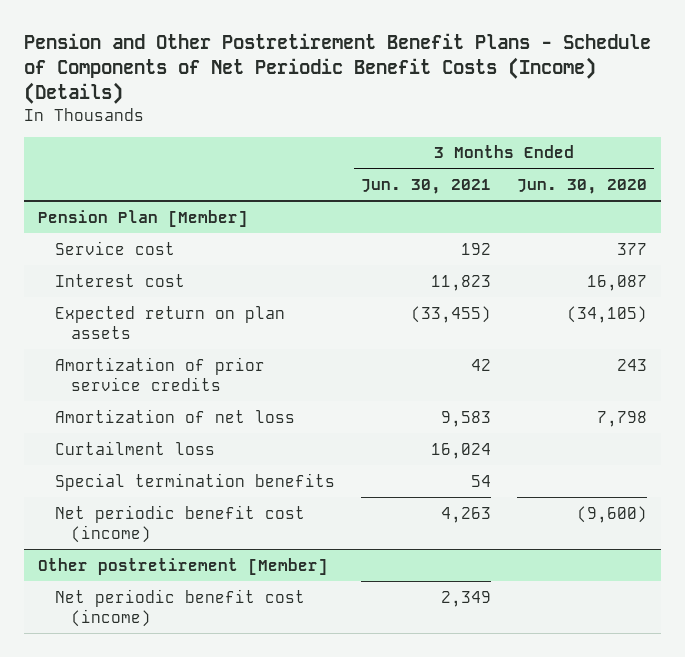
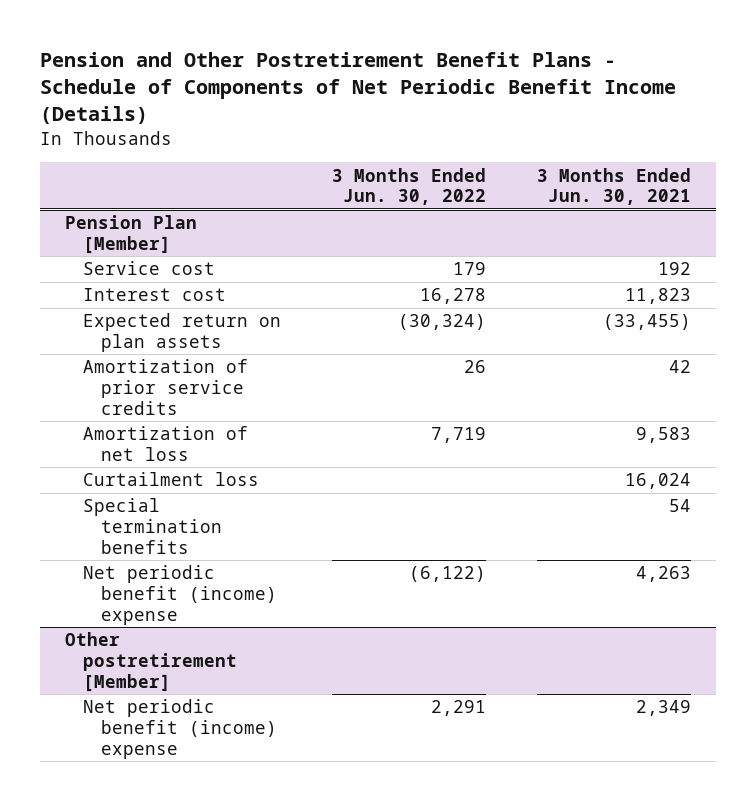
[24,33,652,104] Pension and Other Postretirement Benefit Plans - Schedule of Components of Net Periodic Benefit Costs (Income) (Details) -> [40,52,677,125] Pension and Other Postretirement Benefit Plans - Schedule of Components of Net Periodic Benefit Income (Details)
[517,178,648,194] Jun. 30, 2020 -> none
none -> [331,167,486,206] 3 Months Ended Jun. 30, 2022
[54,504,305,543] Net periodic benefit cost (income) -> [83,565,277,625] Net periodic benefit (income) expense
[54,588,305,627] Net periodic benefit cost (income) -> [83,699,277,759] Net periodic benefit (income) expense

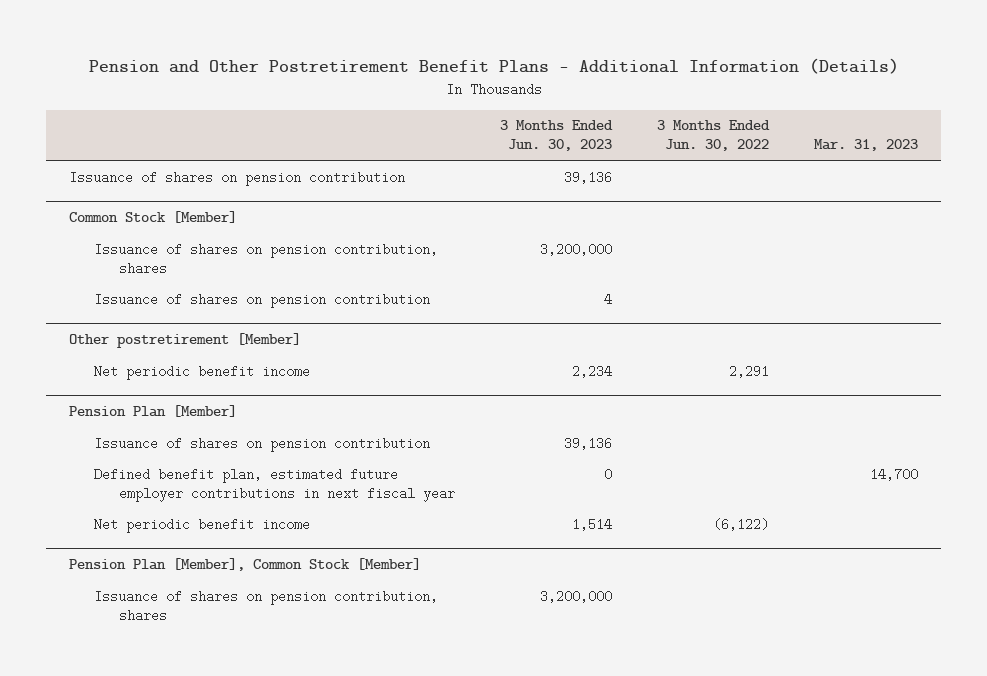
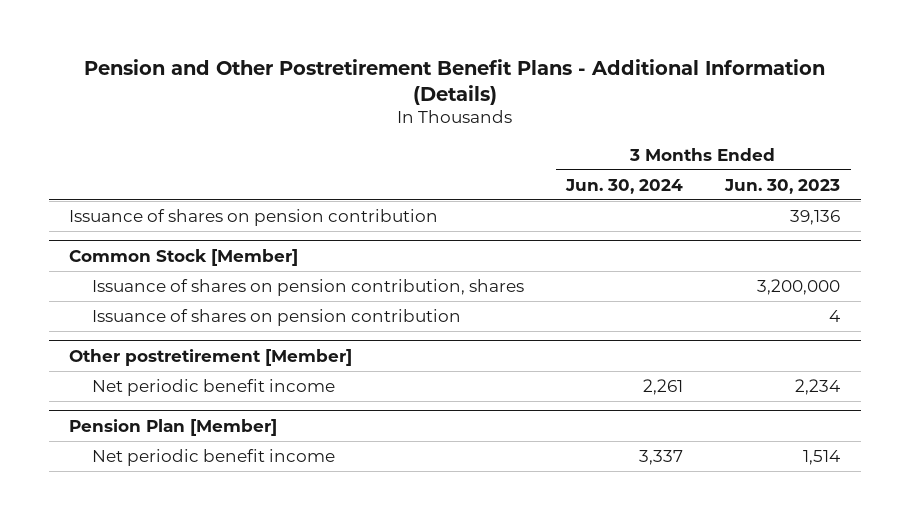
[657,120,771,152] 3 Months Ended Jun. 30, 2022 -> none
[814,139,919,152] Mar. 31, 2023 -> none
none -> [565,178,684,194] Jun. 30, 2024
[94,436,431,452] Issuance of shares on pension contribution -> none
[94,467,456,502] Defined benefit plan, estimated future employer contributions in next fiscal year -> none
[68,558,421,572] Pension Plan [Member], Common Stock [Member] -> none
[94,589,439,622] Issuance of shares on pension contribution, shares -> none

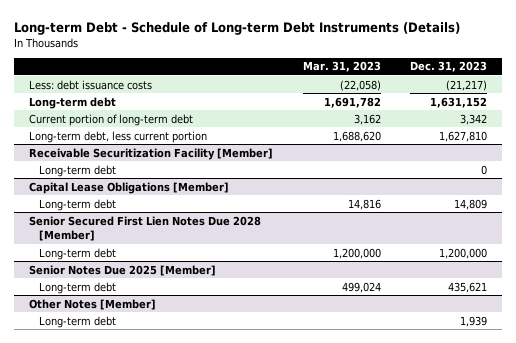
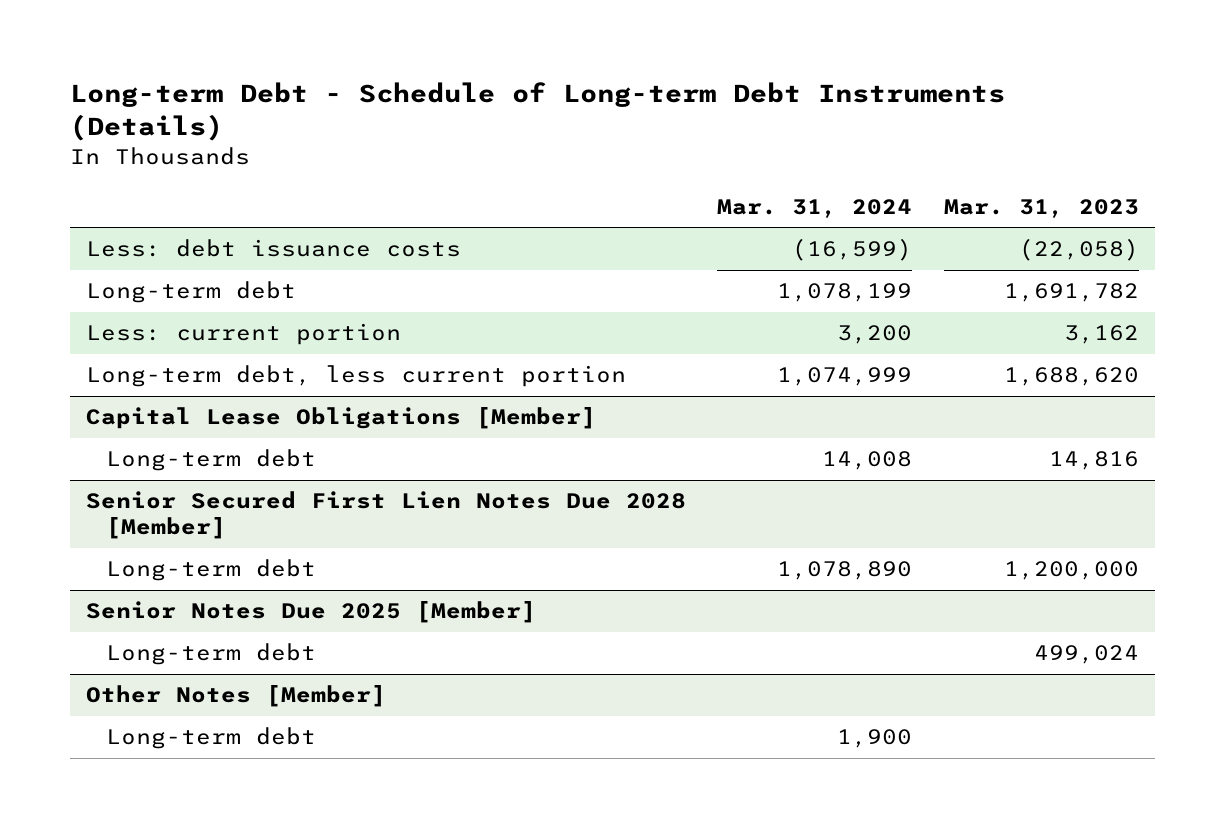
[410,61,488,73] Dec. 31, 2023 -> none
none -> [717,198,913,218] Mar. 31, 2024
[29,113,194,126] Current portion of long-term debt -> [85,323,401,346] Less: current portion
[29,147,274,160] Receivable Securitization Facility [Member] -> none
[38,164,116,177] Long-term debt -> none

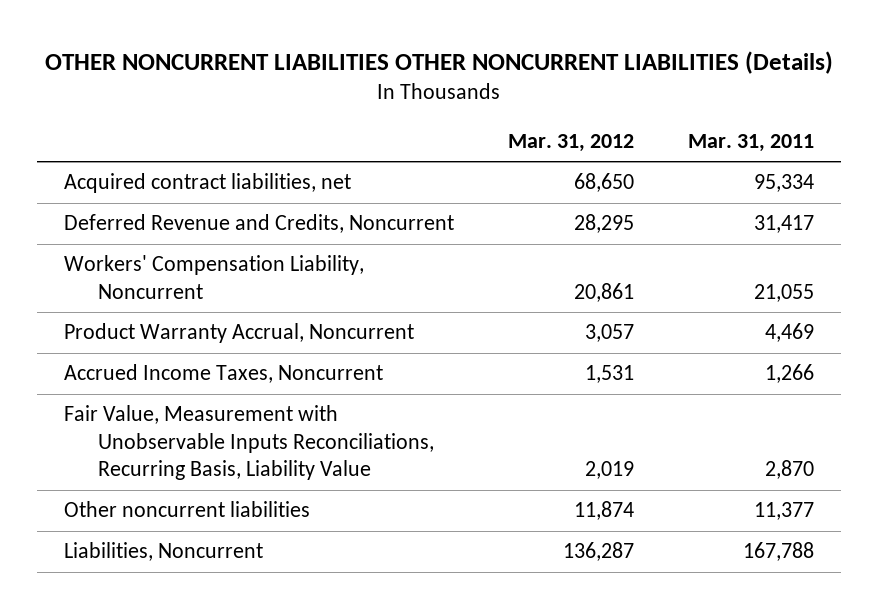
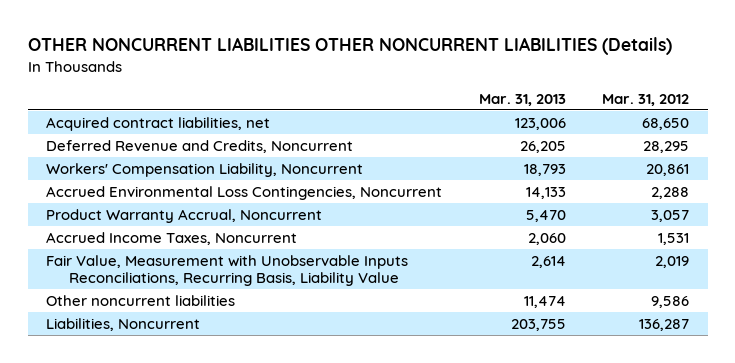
[688,133,815,152] Mar. 31, 2011 -> none
none -> [478,93,566,106] Mar. 31, 2013
none -> [46,185,443,200] Accrued Environmental Loss Contingencies, Noncurrent
[574,501,635,521] 11,874 -> [651,295,690,308] 9,586

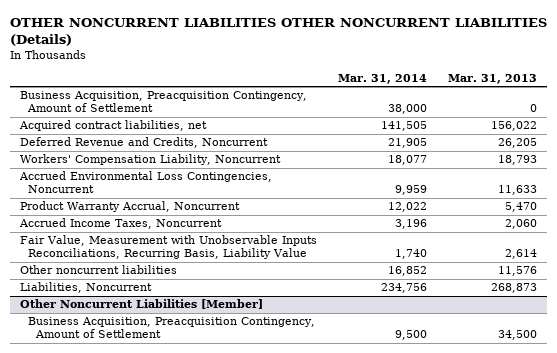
[602,93,690,106] Mar. 31, 2012 -> none
none -> [338,74,428,85] Mar. 31, 2014
none -> [20,91,308,113] Business Acquisition, Preacquisition Contingency, Amount of Settlement
[514,117,566,130] 123,006 -> [490,121,537,132] 156,022
[525,186,566,199] 14,133 -> [497,185,537,196] 11,633
[523,295,566,308] 11,474 -> [497,266,537,277] 11,576
[510,318,566,331] 203,755 -> [490,283,537,294] 268,873
none -> [20,299,264,310] Other Noncurrent Liabilities [Member]
none -> [28,317,316,339] Business Acquisition, Preacquisition Contingency, Amount of Settlement

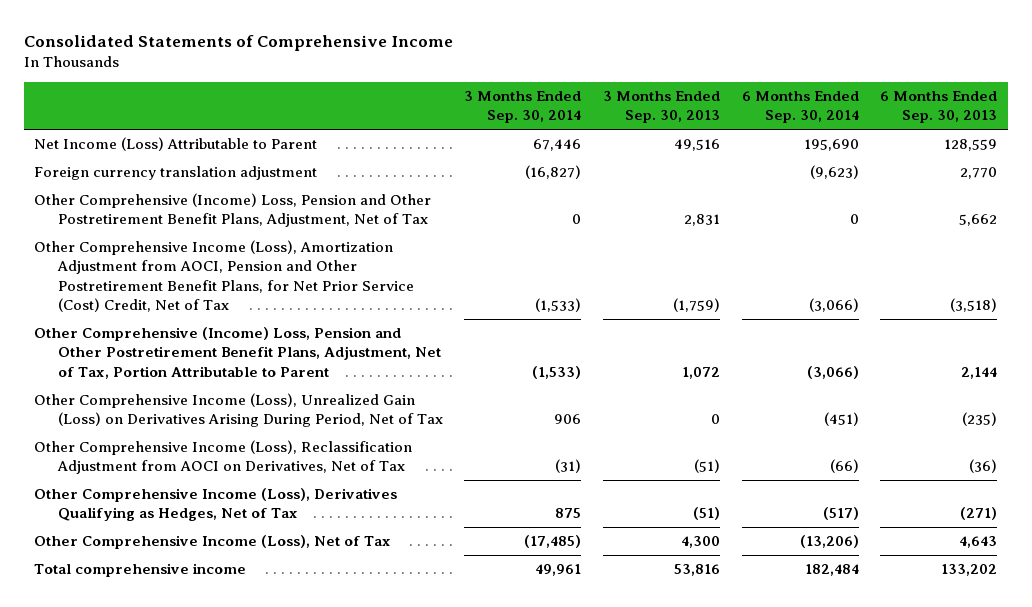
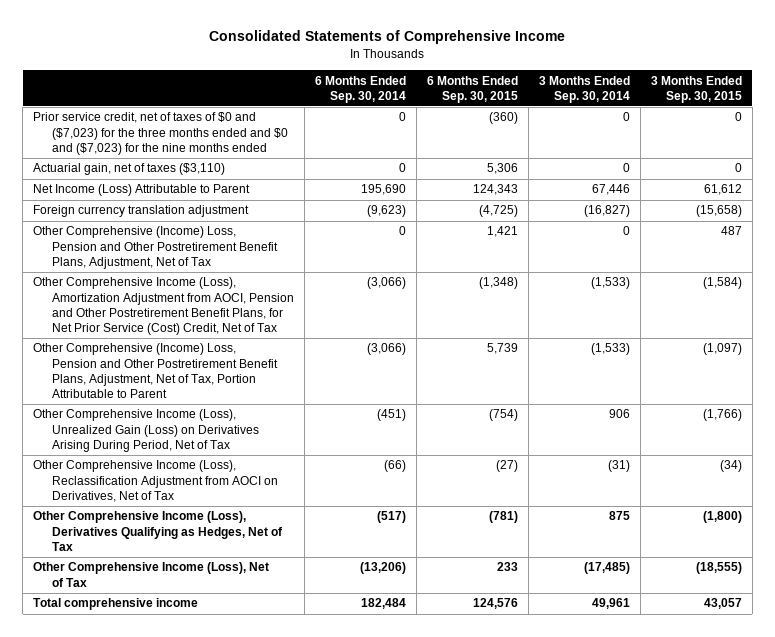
[602,90,720,124] 3 Months Ended Sep. 30, 2013 -> none
[880,90,998,124] 6 Months Ended Sep. 30, 2013 -> none
none -> [426,75,518,103] 6 Months Ended Sep. 30, 2015
none -> [650,75,742,103] 3 Months Ended Sep. 30, 2015
none -> [33,112,288,155] Prior service credit, net of taxes of $0 and ($7,023) for the three months ended and $0 and ($7,023) for the nine months ended
none -> [33,163,226,176] Actuarial gain, net of taxes ($3,110)

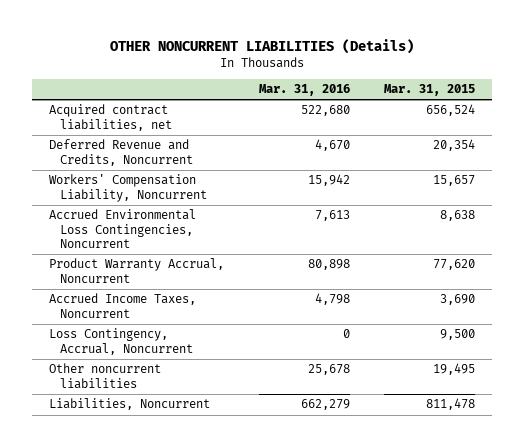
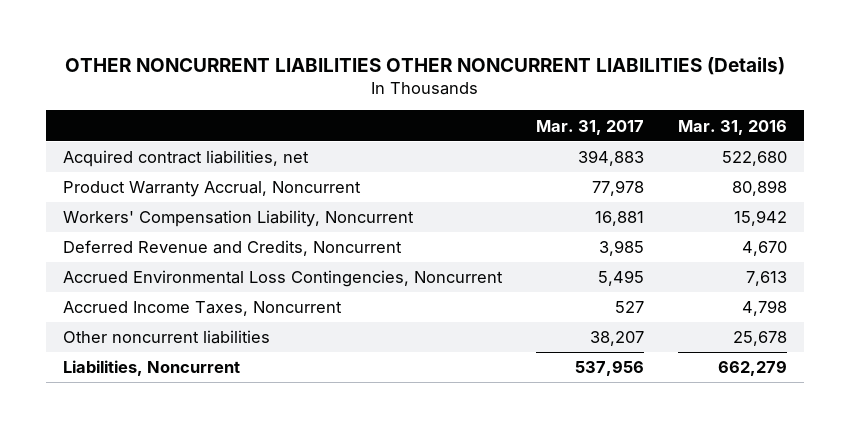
[110,38,415,54] OTHER NONCURRENT LIABILITIES (Details) -> [64,56,785,75] OTHER NONCURRENT LIABILITIES OTHER NONCURRENT LIABILITIES (Details)
[383,84,475,97] Mar. 31, 2015 -> none
none -> [535,119,644,135] Mar. 31, 2017
[49,258,225,283] Product Warranty Accrual, Noncurrent -> [62,181,361,198] Product Warranty Accrual, Noncurrent
[49,139,194,166] Deferred Revenue and Credits, Noncurrent -> [62,240,402,257] Deferred Revenue and Credits, Noncurrent
[49,328,194,355] Loss Contingency, Accrual, Noncurrent -> none

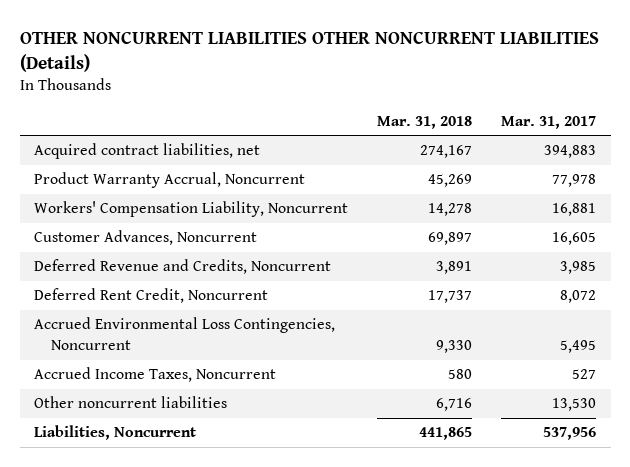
[677,119,787,135] Mar. 31, 2016 -> none
none -> [377,115,473,129] Mar. 31, 2018
none -> [34,230,258,246] Customer Advances, Noncurrent
none -> [34,288,269,304] Deferred Rent Credit, Noncurrent
[589,331,644,347] 38,207 -> [552,398,597,412] 13,530

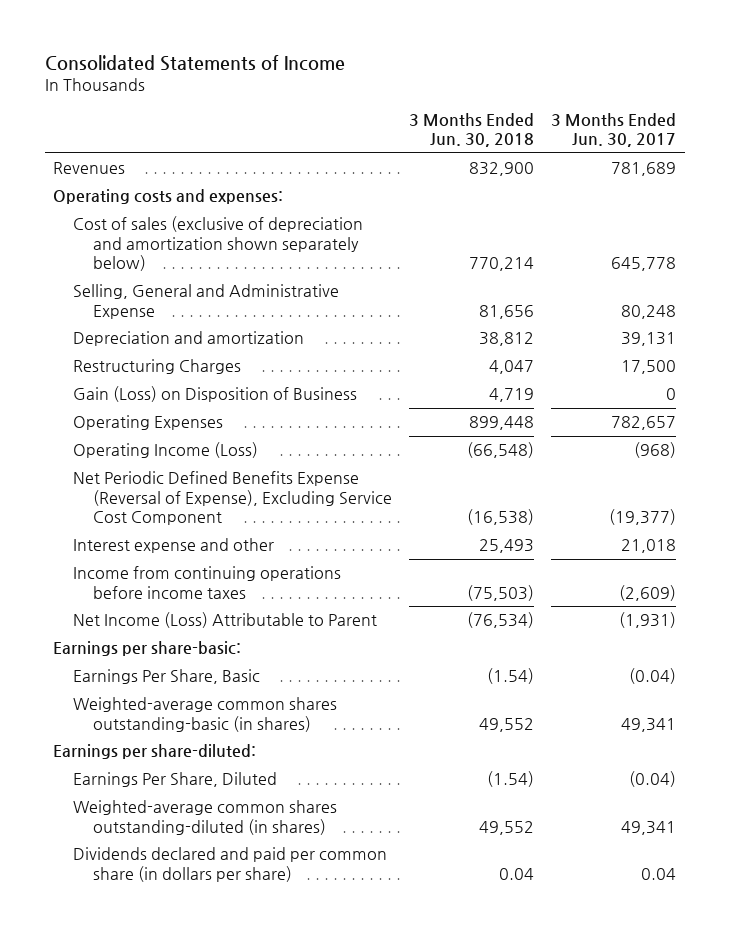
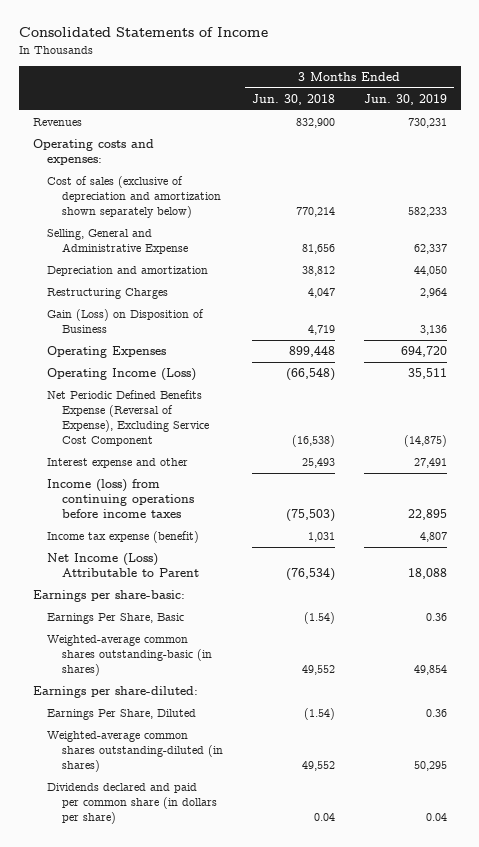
[551,113,677,148] 3 Months Ended Jun. 30, 2017 -> none
none -> [363,93,447,105] Jun. 30, 2019
[73,566,342,599] Income from continuing operations before income taxes -> [47,479,194,518] Income (loss) from continuing operations before income taxes
none -> [47,531,200,544] Income tax expense (benefit)

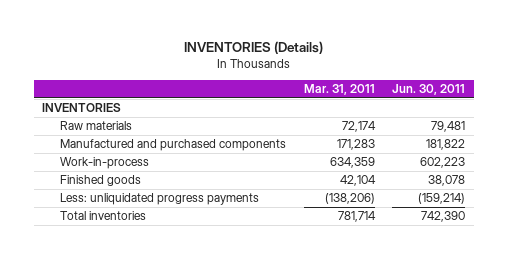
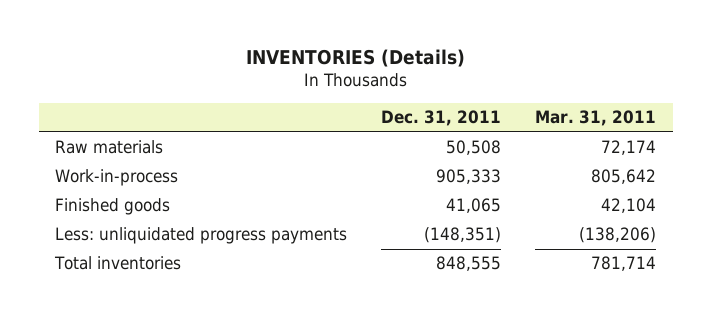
[392,83,466,95] Jun. 30, 2011 -> none
none -> [381,110,502,127] Dec. 31, 2011
[42,103,122,113] INVENTORIES -> none
[60,139,287,152] Manufactured and purchased components -> none
[329,157,375,169] 634,359 -> [590,169,656,185] 805,642

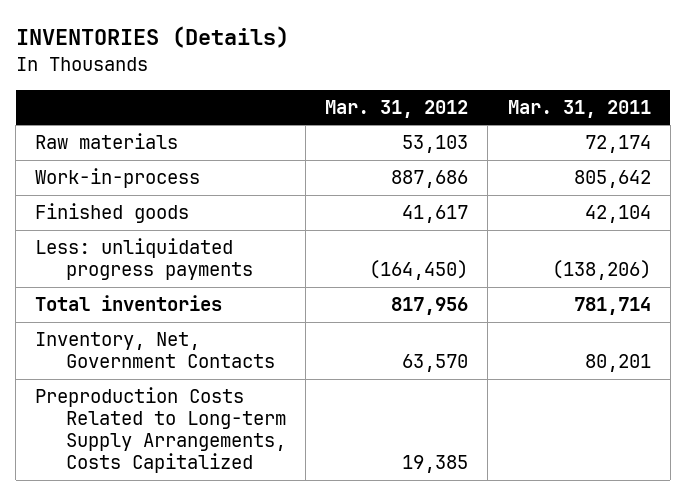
[381,110,502,127] Dec. 31, 2011 -> none
none -> [325,99,469,118] Mar. 31, 2012
none -> [35,332,275,369] Inventory, Net, Government Contacts
none -> [35,387,286,474] Preproduction Costs Related to Long-term Supply Arrangements, Costs Capitalized

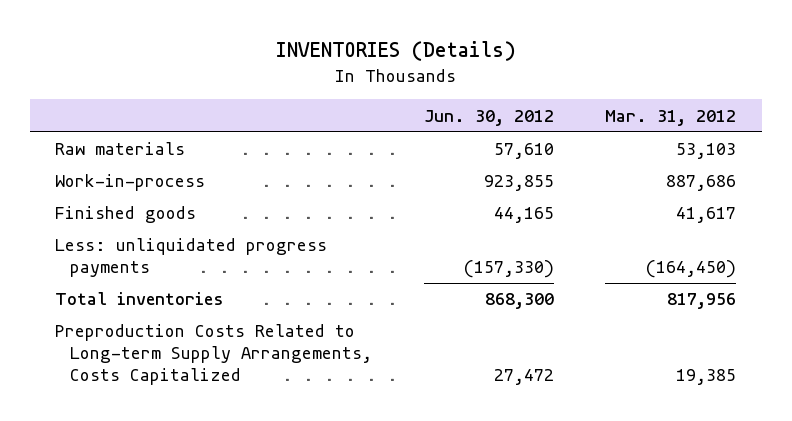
[507,99,651,118] Mar. 31, 2011 -> none
none -> [423,109,554,126] Jun. 30, 2012
[35,332,275,369] Inventory, Net, Government Contacts -> none

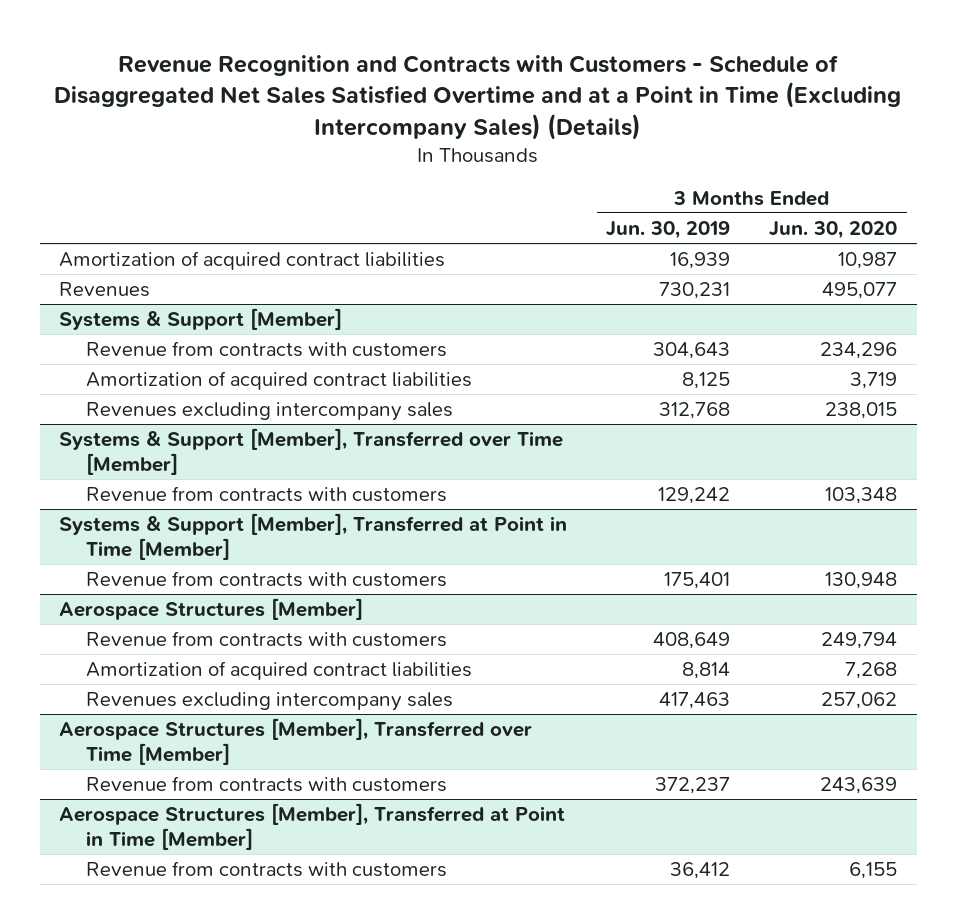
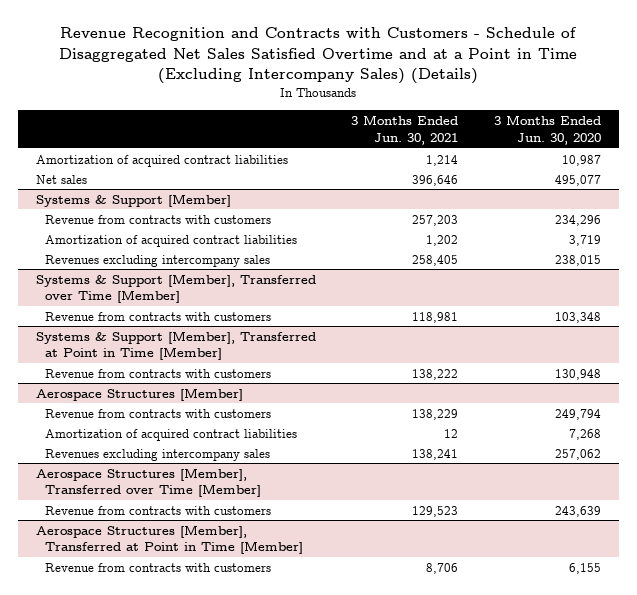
[606,220,731,239] Jun. 30, 2019 -> none
none -> [351,115,459,145] 3 Months Ended Jun. 30, 2021
[59,282,151,298] Revenues -> [35,174,87,184] Net sales

